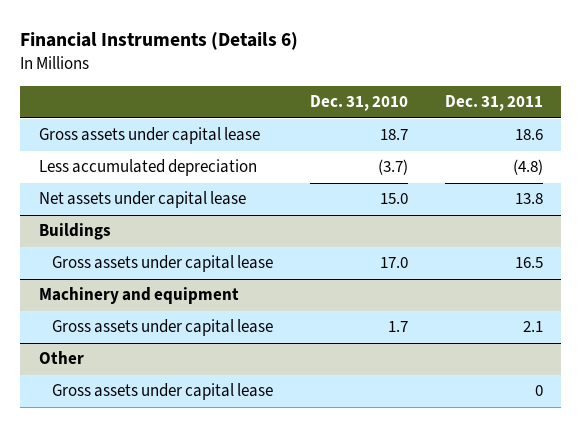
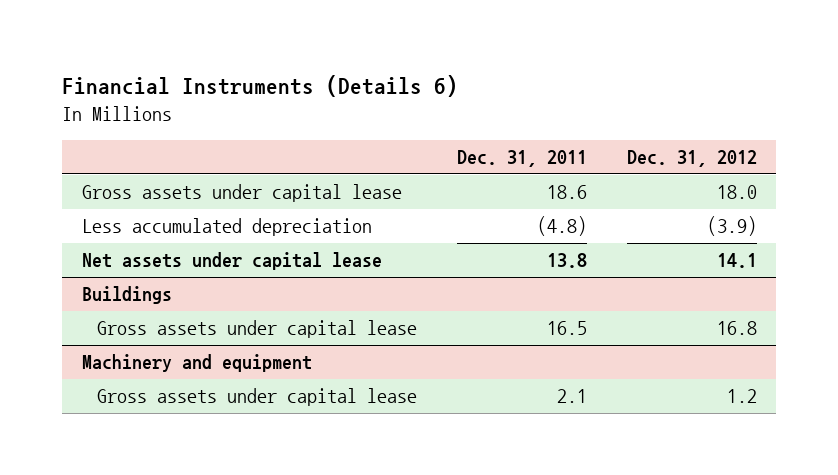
[309,95,408,112] Dec. 31, 2010 -> none
none -> [626,149,757,167] Dec. 31, 2012
[38,351,84,365] Other -> none
[52,383,274,401] Gross assets under capital lease -> none

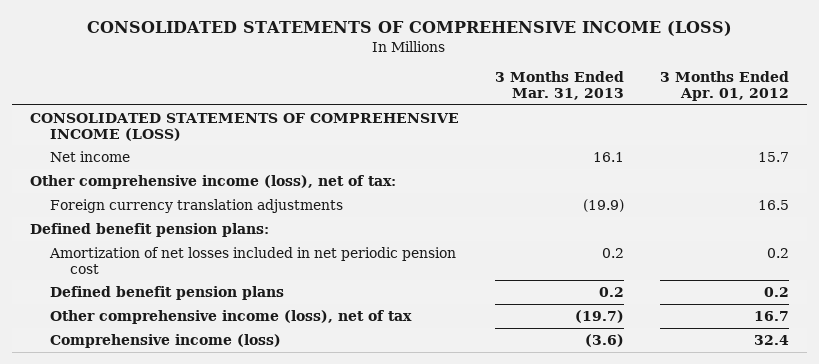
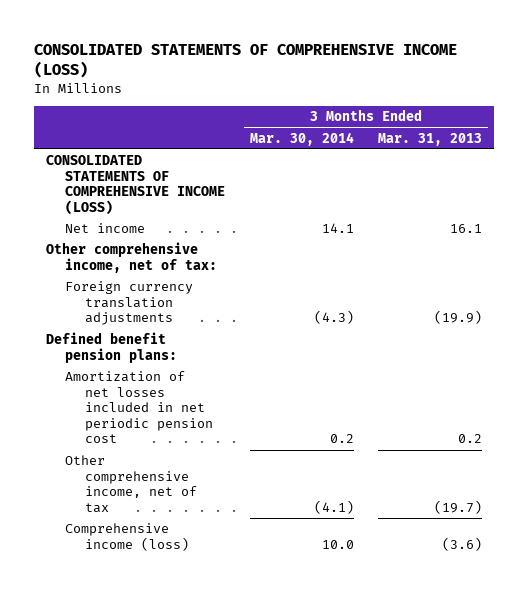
[659,71,789,102] 3 Months Ended Apr. 01, 2012 -> none
none -> [249,131,354,146] Mar. 30, 2014
[30,174,397,189] Other comprehensive income (loss), net of tax: -> [46,242,218,273] Other comprehensive income, net of tax:
[50,285,285,300] Defined benefit pension plans -> none
[50,309,413,324] Other comprehensive income (loss), net of tax -> [65,455,197,513] Other comprehensive income, net of tax

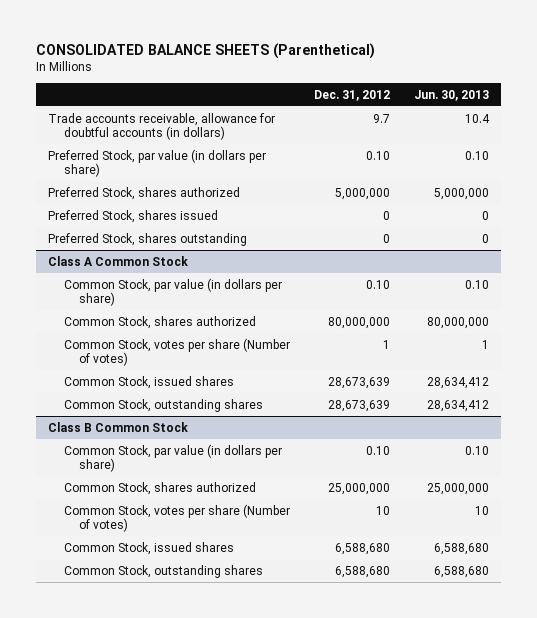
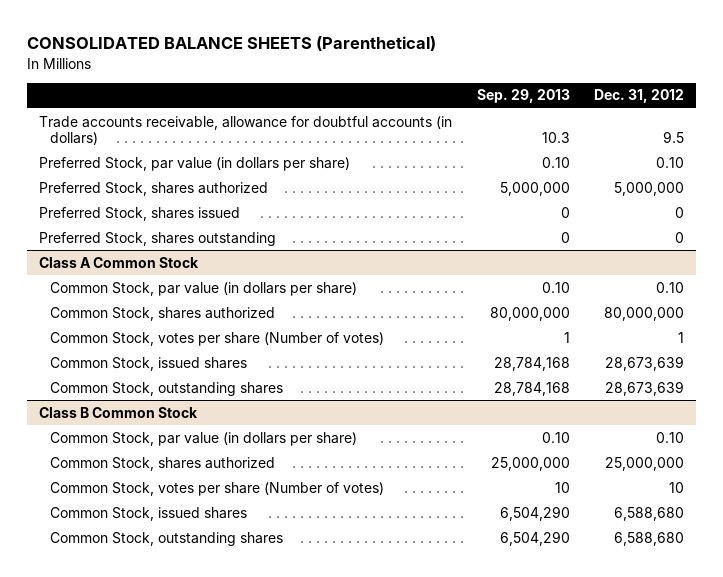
[413,89,489,101] Jun. 30, 2013 -> none
none -> [476,89,570,104] Sep. 29, 2013
[372,113,390,123] 9.7 -> [662,131,684,144] 9.5

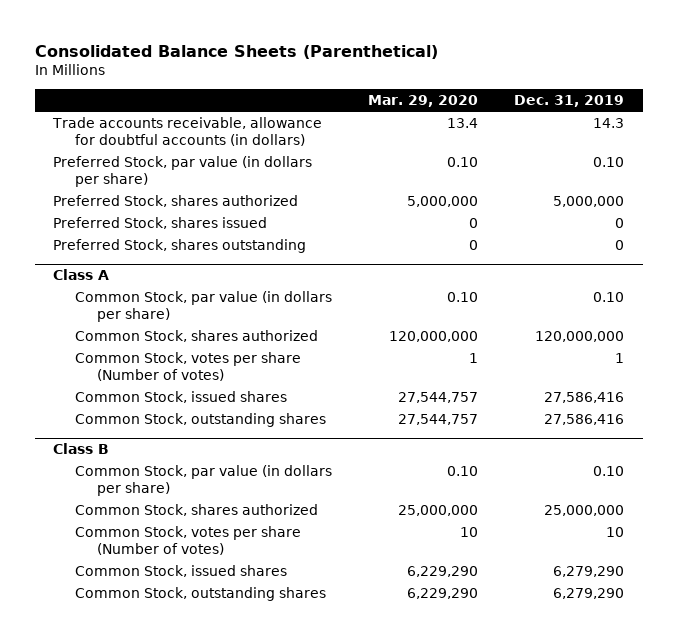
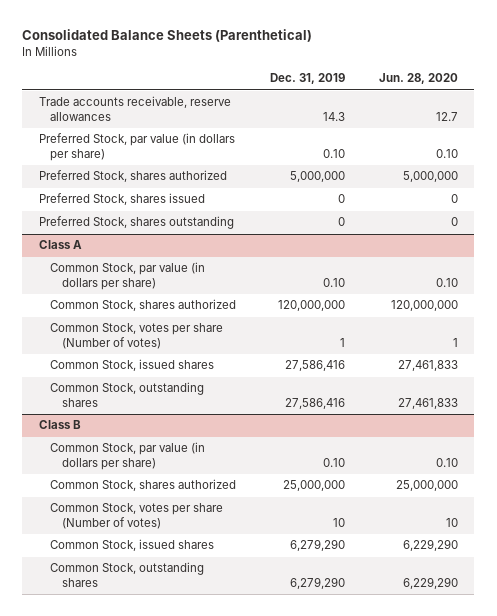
[368,95,479,108] Mar. 29, 2020 -> none
none -> [378,73,458,85] Jun. 28, 2020
[51,117,322,146] Trade accounts receivable, allowance for doubtful accounts (in dollars) -> [39,96,232,122] Trade accounts receivable, reserve allowances

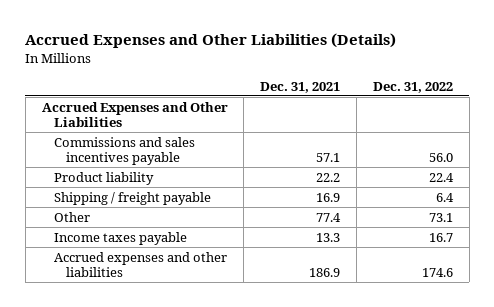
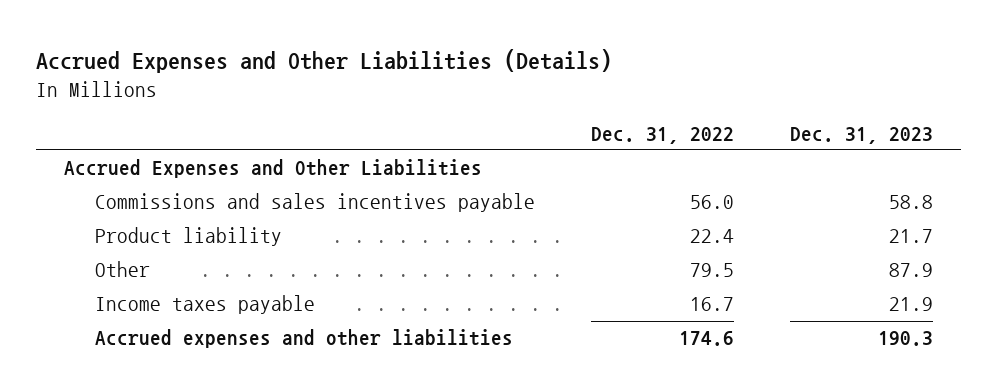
[260,81,341,93] Dec. 31, 2021 -> none
none -> [789,126,933,144] Dec. 31, 2023
[53,191,211,205] Shipping / freight payable -> none
[428,212,453,222] 73.1 -> [690,263,735,278] 79.5

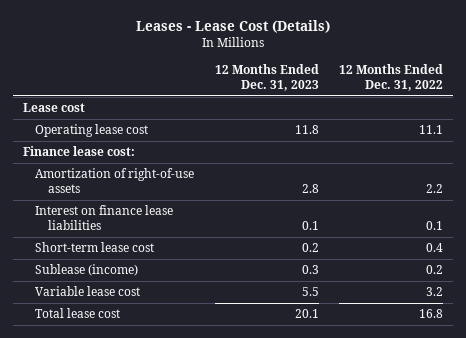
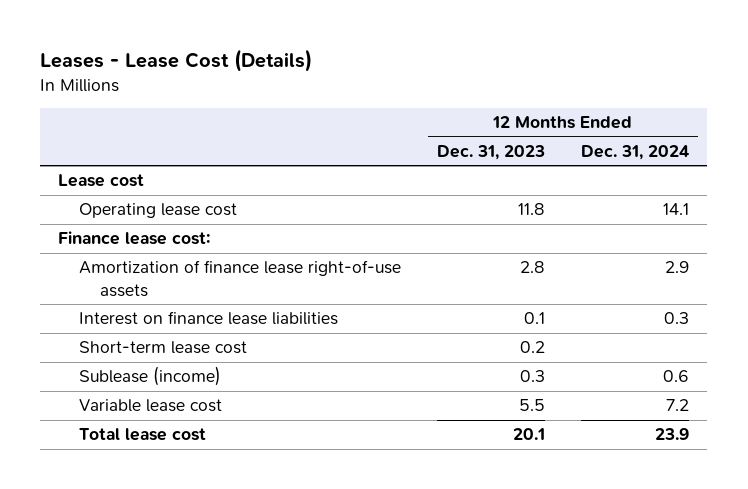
[338,64,443,92] 12 Months Ended Dec. 31, 2022 -> none
none -> [581,144,690,160] Dec. 31, 2024
[35,168,195,194] Amortization of right-of-use assets -> [79,260,402,297] Amortization of finance lease right-of-use assets

